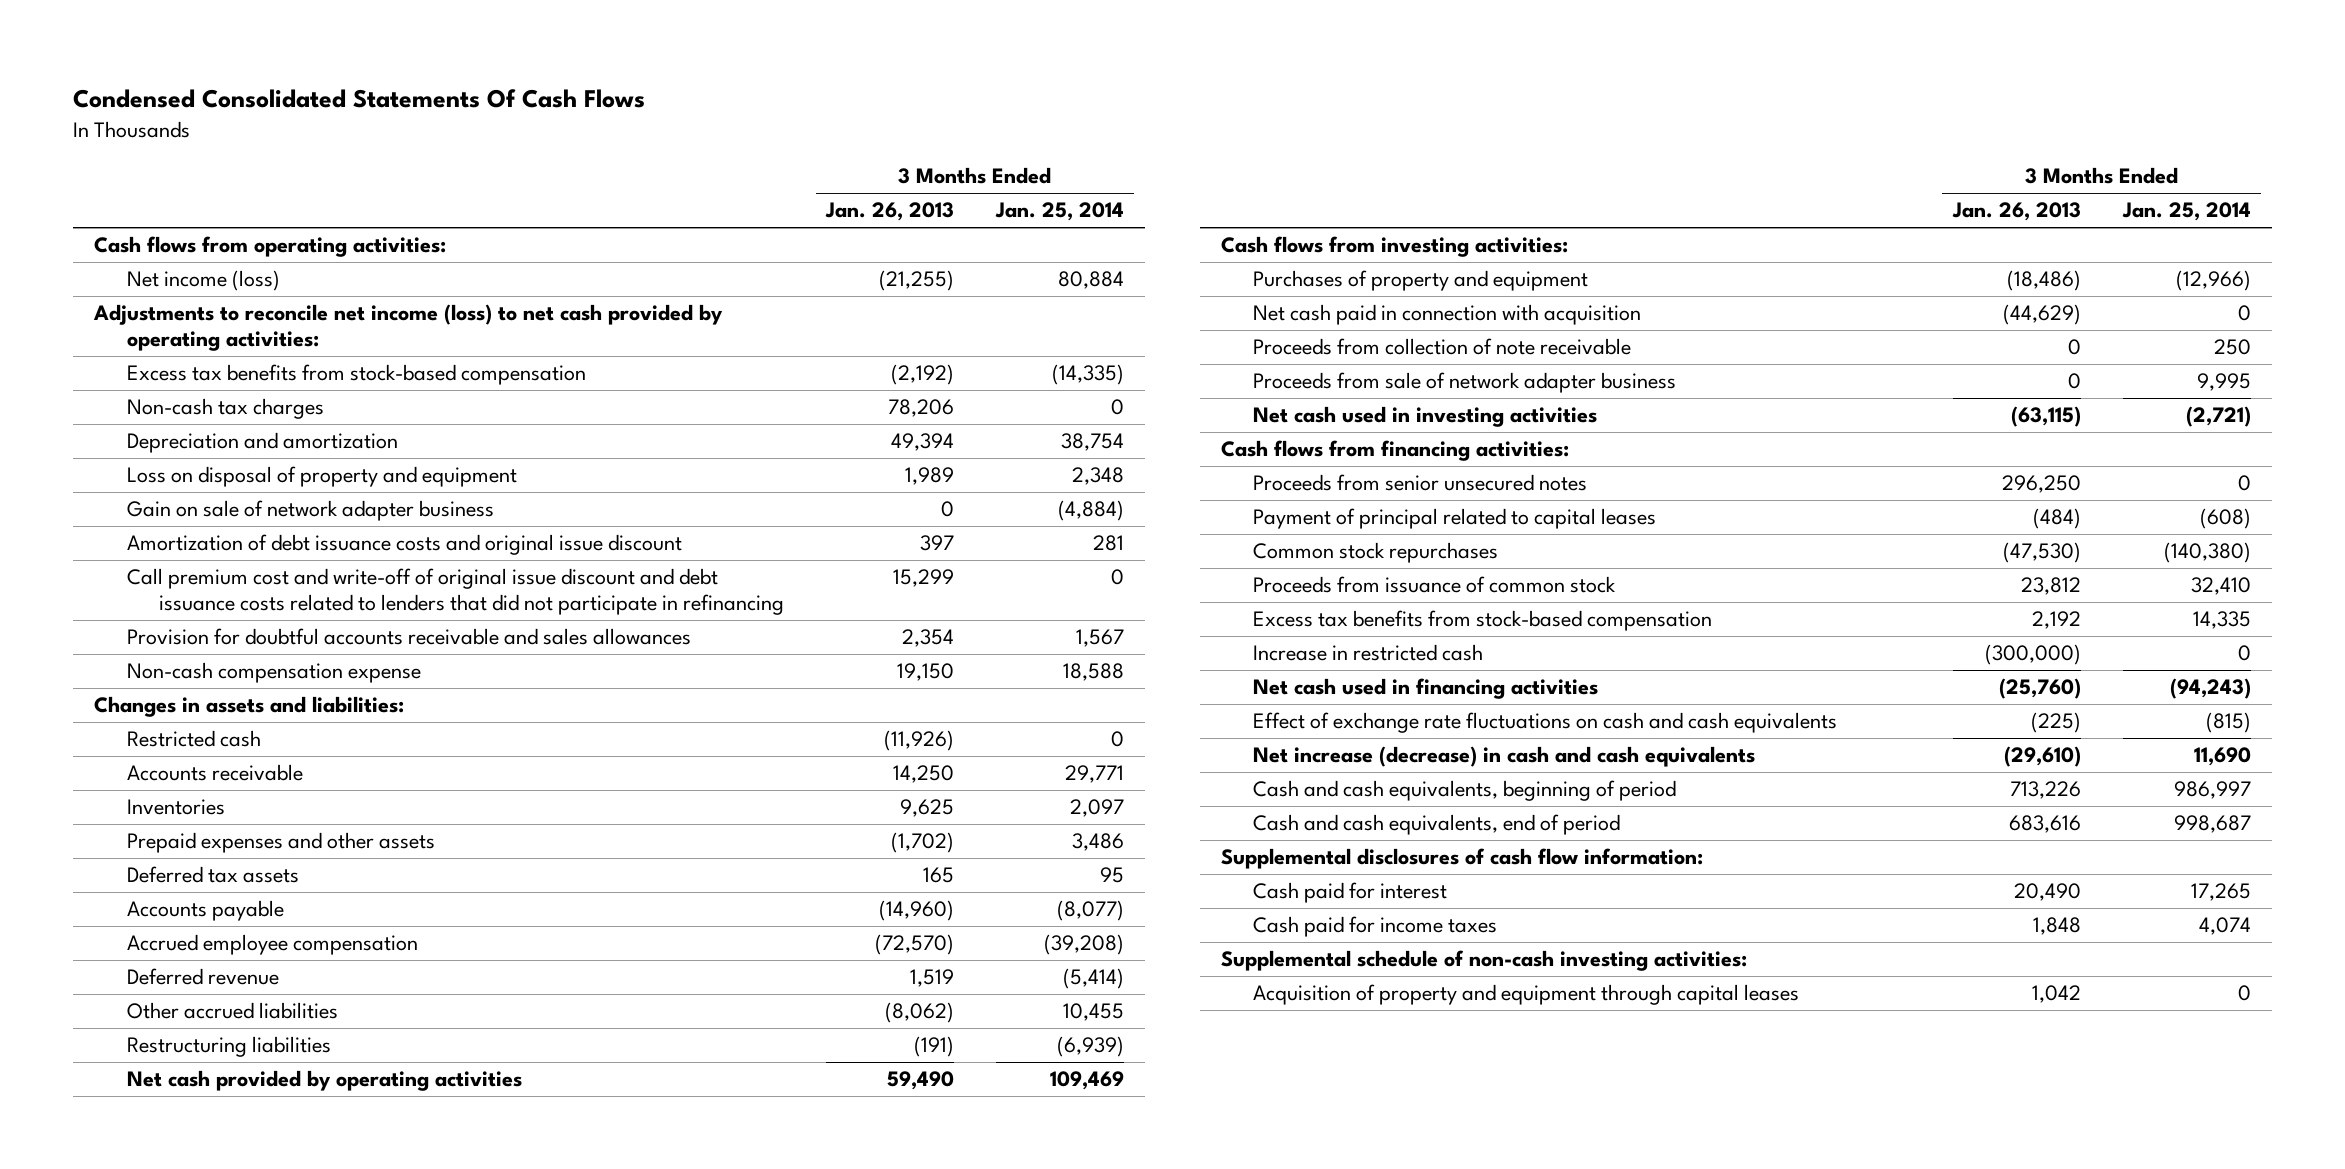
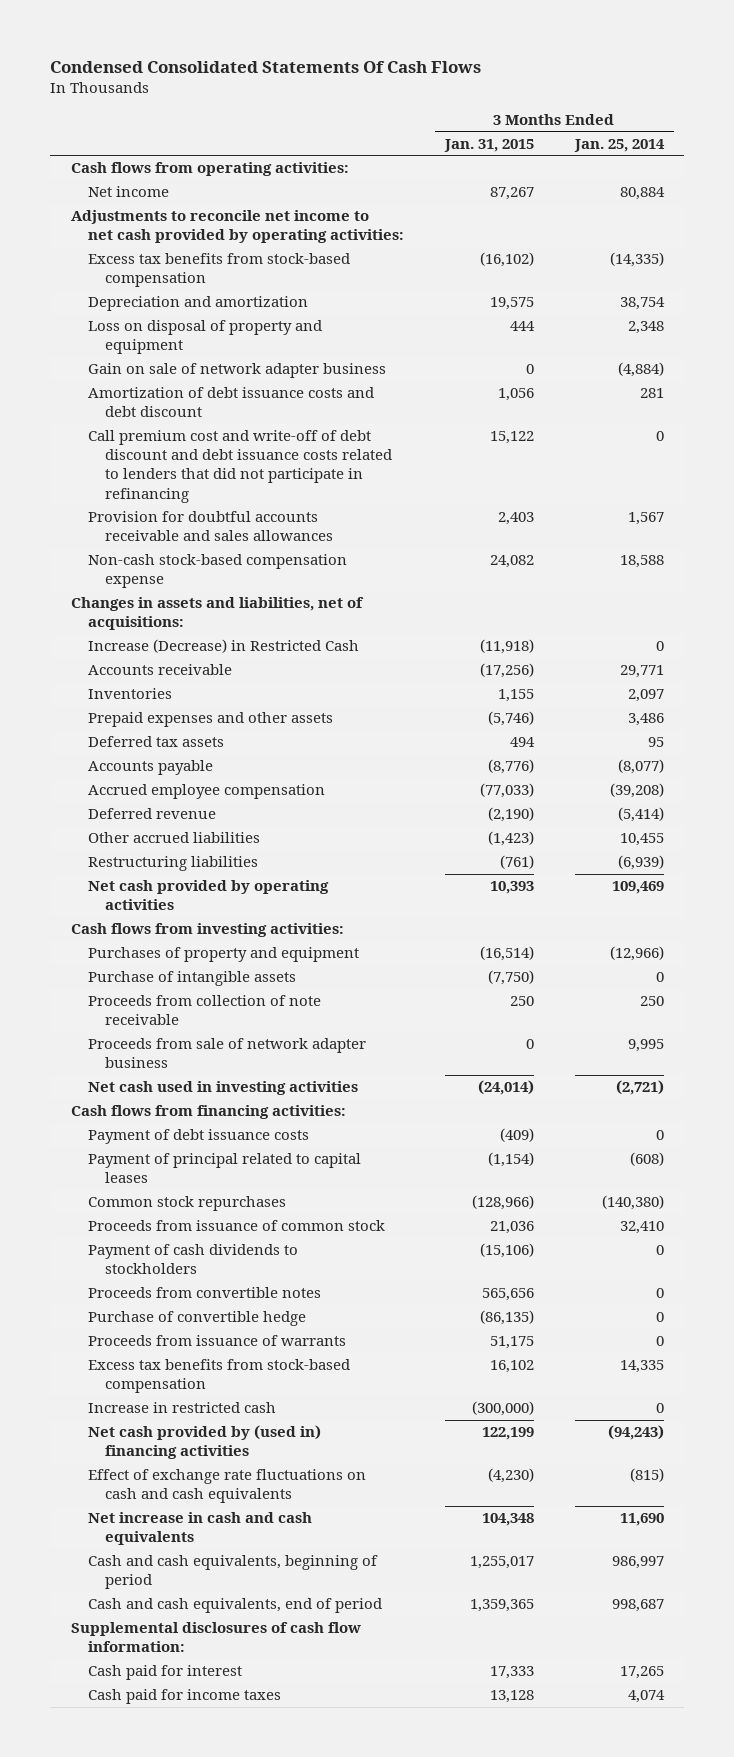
[824,202,954,222] Jan. 26, 2013 -> none
none -> [443,138,534,152] Jan. 31, 2015
[126,270,280,292] Net income (loss) -> [87,186,169,198] Net income
[93,304,724,351] Adjustments to reconcile net income (loss) to net cash provided by operating activities: -> [70,210,404,244] Adjustments to reconcile net income to net cash provided by operating activities:
[126,398,324,420] Non-cash tax charges -> none
[126,534,682,556] Amortization of debt issuance costs and original issue discount -> [87,387,374,418] Amortization of debt issuance costs and debt discount
[126,568,785,615] Call premium cost and write-off of original issue discount and debt issuance costs related to lenders that did not participate in refinancing -> [87,430,393,503] Call premium cost and write-off of debt discount and debt issuance costs related to lenders that did not participate in refinancing
[126,662,421,684] Non-cash compensation expense -> [87,554,347,589] Non-cash stock-based compensation expense
[94,696,405,718] Changes in assets and liabilities: -> [70,597,364,631] Changes in assets and liabilities, net of acquisitions:
[126,730,261,748] Restricted cash -> [87,639,359,654] Increase (Decrease) in Restricted Cash
[1253,304,1642,326] Net cash paid in connection with acquisition -> none
none -> [87,971,296,987] Purchase of intangible assets
[1253,474,1588,492] Proceeds from senior unsecured notes -> none
none -> [87,1129,309,1145] Payment of debt issuance costs
none -> [87,1244,298,1275] Payment of cash dividends to stockholders
none -> [87,1287,321,1299] Proceeds from convertible notes
none -> [87,1311,306,1327] Purchase of convertible hedge
none -> [87,1335,346,1347] Proceeds from issuance of warrants
[1253,678,1599,700] Net cash used in financing activities -> [87,1425,321,1460] Net cash provided by (used in) financing activities
[1253,746,1756,768] Net increase (decrease) in cash and cash equivalents -> [87,1512,312,1546] Net increase in cash and cash equivalents
[1220,950,1747,972] Supplemental schedule of non-cash investing activities: -> none
[1253,984,1800,1006] Acquisition of property and equipment through capital leases -> none

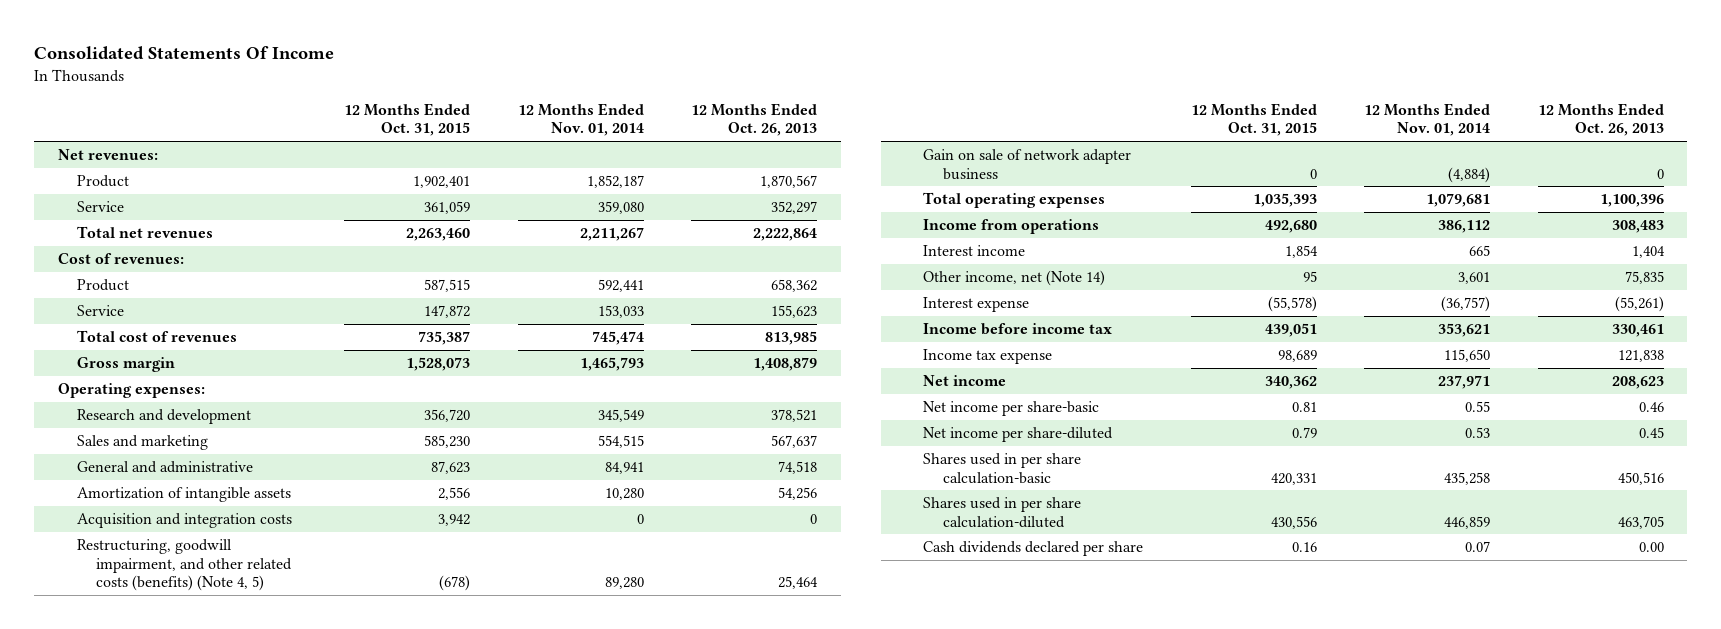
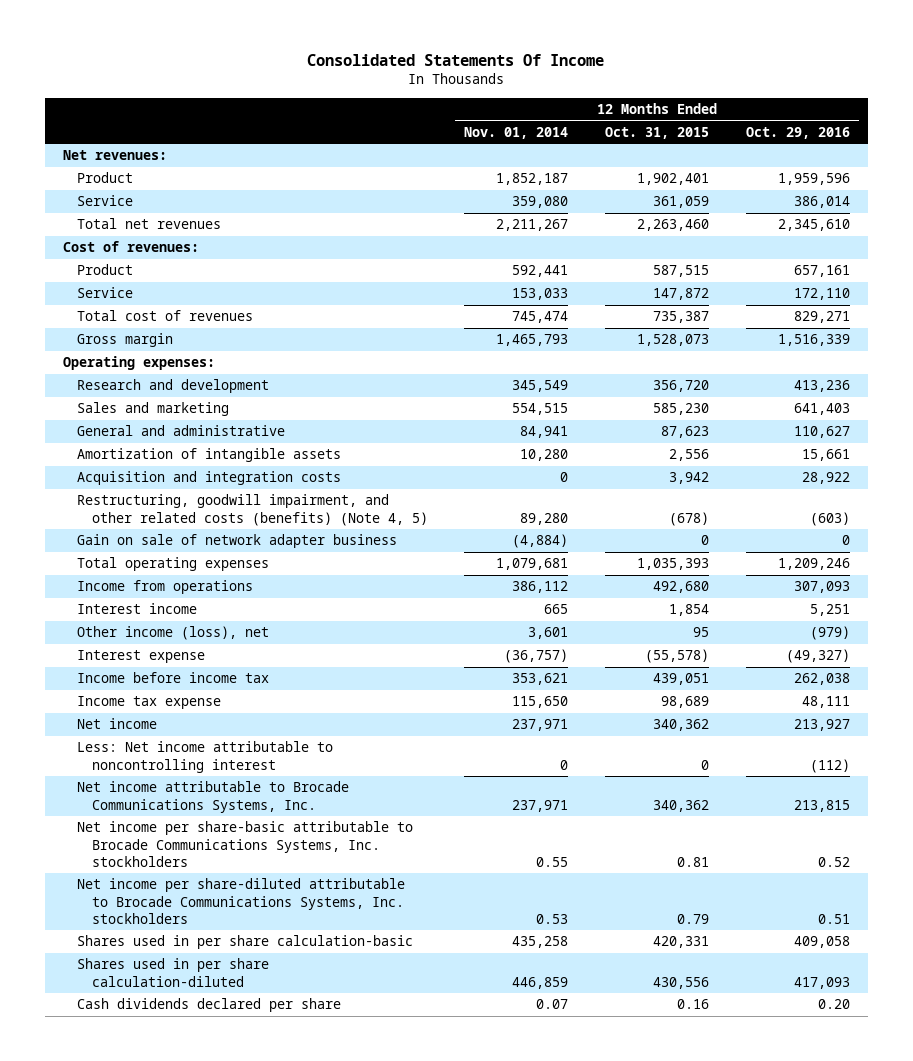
[690,102,817,137] 12 Months Ended Oct. 26, 2013 -> none
none -> [745,126,850,139] Oct. 29, 2016
[923,270,1106,287] Other income, net (Note 14) -> [77,626,270,641] Other income (loss), net
none -> [77,741,334,773] Less: Net income attributable to noncontrolling interest
none -> [77,781,350,813] Net income attributable to Brocade Communications Systems, Inc.
[923,401,1100,417] Net income per share-basic -> [77,821,414,867] Net income per share-basic attributable to Brocade Communications Systems, Inc. stockholders
[923,427,1114,443] Net income per share-diluted -> [77,878,406,924] Net income per share-diluted attributable to Brocade Communications Systems, Inc. stockholders

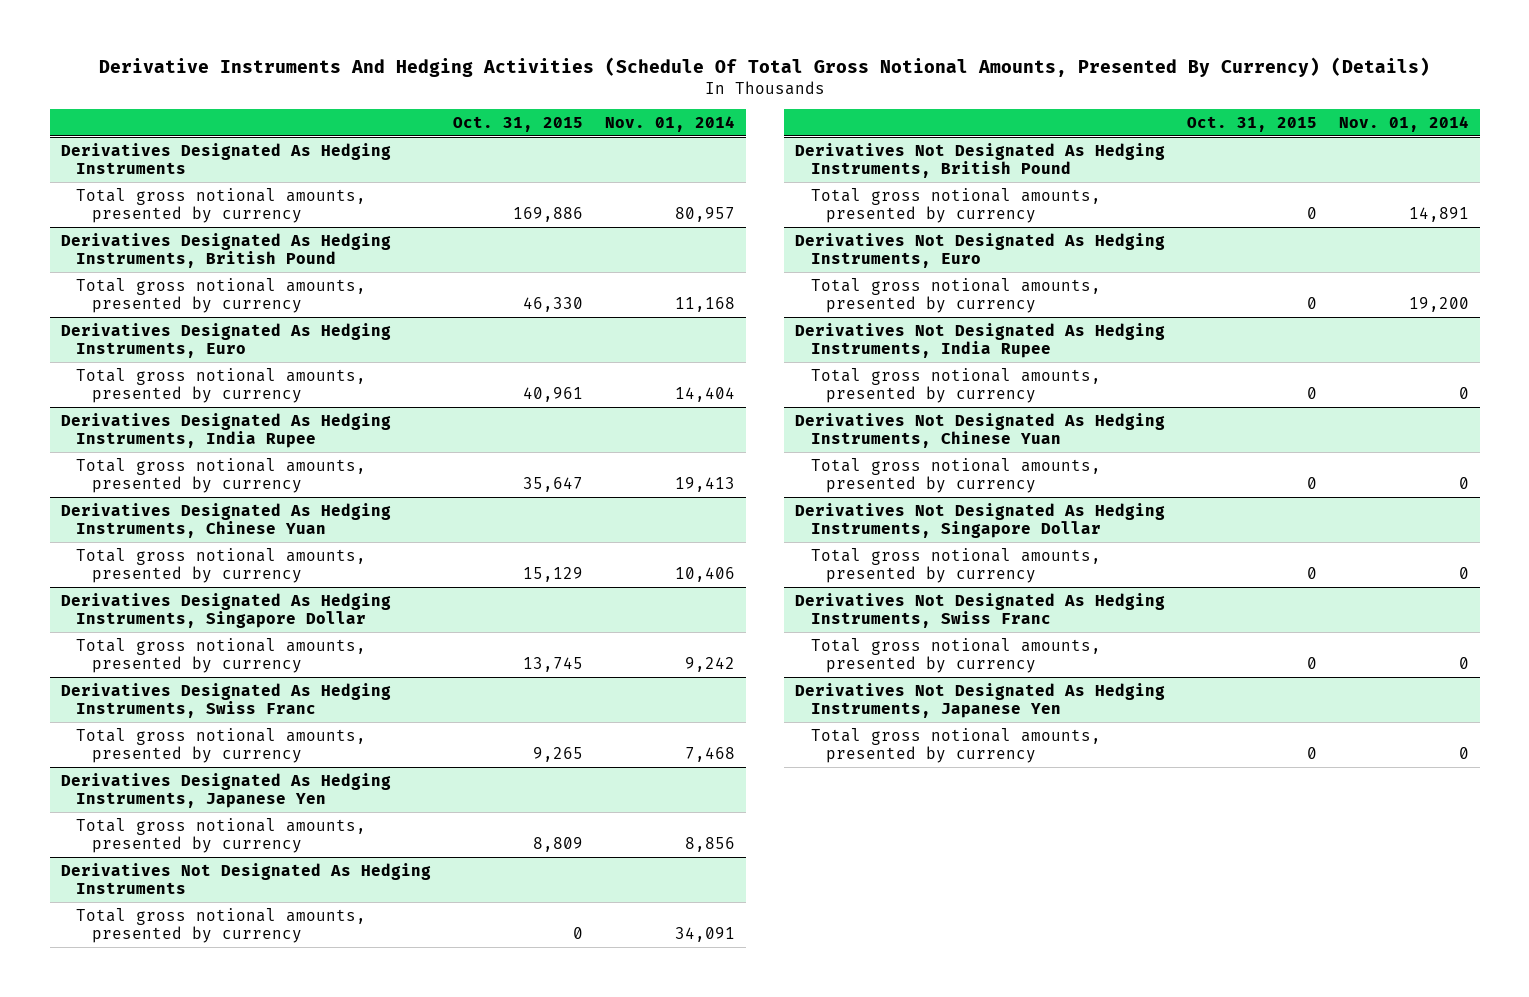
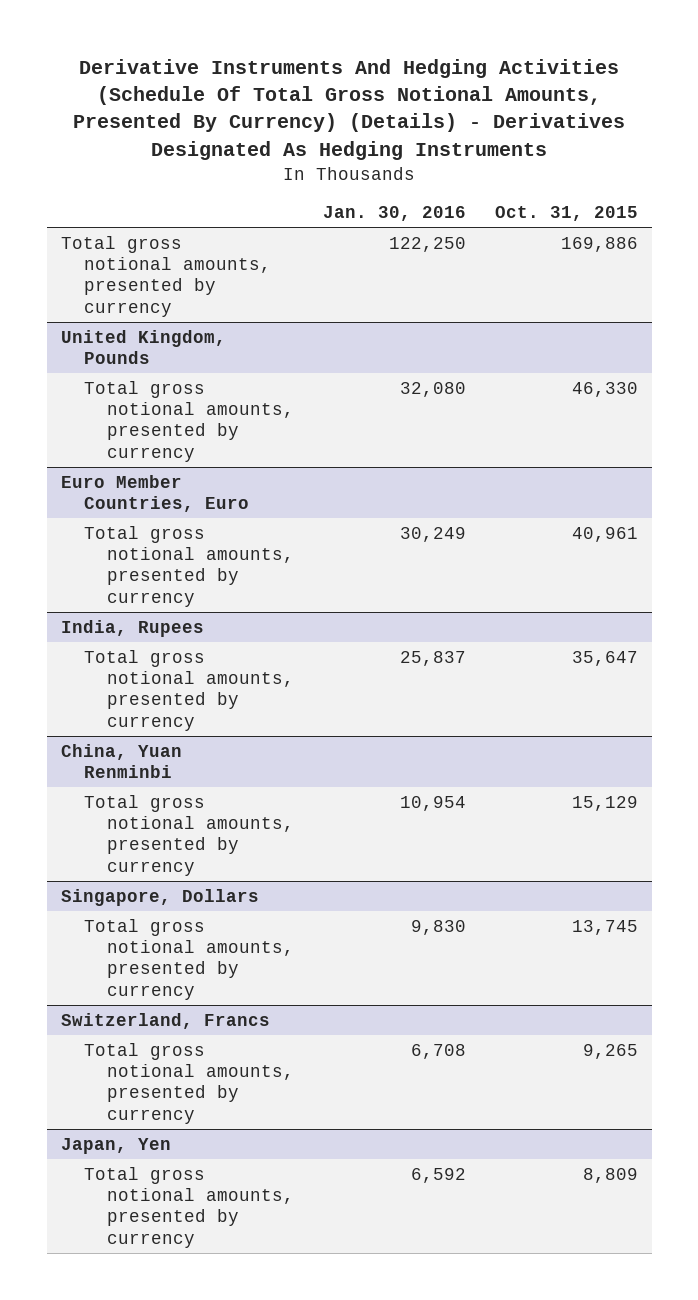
[98,57,1430,78] Derivative Instruments And Hedging Activities (Schedule Of Total Gross Notional Amounts, Presented By Currency) (Details) -> [73,58,626,160] Derivative Instruments And Hedging Activities (Schedule Of Total Gross Notional Amounts, Presented By Currency) (Details) - Derivatives Designated As Hedging Instruments
[604,115,735,132] Nov. 01, 2014 -> none
none -> [322,205,466,221] Jan. 30, 2016
[60,142,391,174] Derivatives Designated As Hedging Instruments -> none
[60,232,391,268] Derivatives Designated As Hedging Instruments, British Pound -> none
none -> [60,329,226,365] United Kingdom, Pounds
[60,322,391,358] Derivatives Designated As Hedging Instruments, Euro -> none
none -> [60,474,250,513] Euro Member Countries, Euro
[60,412,391,448] Derivatives Designated As Hedging Instruments, India Rupee -> none
none -> [60,619,204,637] India, Rupees
[60,502,391,538] Derivatives Designated As Hedging Instruments, Chinese Yuan -> none
none -> [60,743,182,779] China, Yuan Renminbi
[60,592,391,628] Derivatives Designated As Hedging Instruments, Singapore Dollar -> none
none -> [60,888,259,906] Singapore, Dollars
[60,682,391,718] Derivatives Designated As Hedging Instruments, Swiss Franc -> none
none -> [60,1012,270,1029] Switzerland, Francs
[60,772,391,808] Derivatives Designated As Hedging Instruments, Japanese Yen -> none
none -> [60,1137,171,1154] Japan, Yen
[60,862,431,894] Derivatives Not Designated As Hedging Instruments -> none
[76,907,367,943] Total gross notional amounts, presented by currency -> none
[794,142,1165,178] Derivatives Not Designated As Hedging Instruments, British Pound -> none
[810,187,1101,223] Total gross notional amounts, presented by currency -> none
[794,232,1165,268] Derivatives Not Designated As Hedging Instruments, Euro -> none
[810,277,1101,313] Total gross notional amounts, presented by currency -> none
[794,322,1165,358] Derivatives Not Designated As Hedging Instruments, India Rupee -> none
[810,367,1101,403] Total gross notional amounts, presented by currency -> none
[794,412,1165,448] Derivatives Not Designated As Hedging Instruments, Chinese Yuan -> none
[810,457,1101,493] Total gross notional amounts, presented by currency -> none
[794,502,1165,538] Derivatives Not Designated As Hedging Instruments, Singapore Dollar -> none
[810,547,1101,583] Total gross notional amounts, presented by currency -> none
[794,592,1165,628] Derivatives Not Designated As Hedging Instruments, Swiss Franc -> none
[810,637,1101,673] Total gross notional amounts, presented by currency -> none
[794,682,1165,718] Derivatives Not Designated As Hedging Instruments, Japanese Yen -> none
[810,727,1101,763] Total gross notional amounts, presented by currency -> none

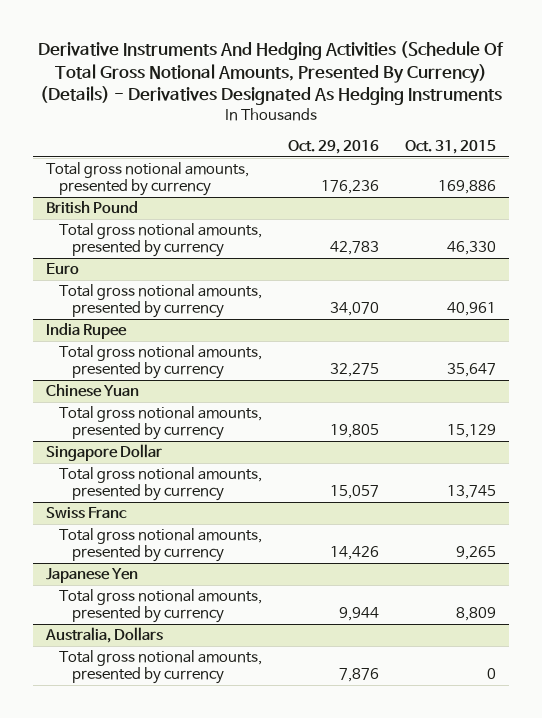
[322,205,466,221] Jan. 30, 2016 -> none
none -> [287,139,379,154] Oct. 29, 2016
[60,329,226,365] United Kingdom, Pounds -> [45,201,138,215] British Pound
[60,474,250,513] Euro Member Countries, Euro -> [45,263,79,276] Euro
[60,619,204,637] India, Rupees -> [45,323,127,340] India Rupee
[60,743,182,779] China, Yuan Renminbi -> [45,384,139,398] Chinese Yuan
[60,888,259,906] Singapore, Dollars -> [45,444,162,462] Singapore Dollar
[60,1012,270,1029] Switzerland, Francs -> [45,507,127,520] Swiss Franc
[60,1137,171,1154] Japan, Yen -> [45,568,138,584] Japanese Yen
none -> [44,627,163,644] Australia, Dollars
none -> [58,650,262,685] Total gross notional amounts, presented by currency

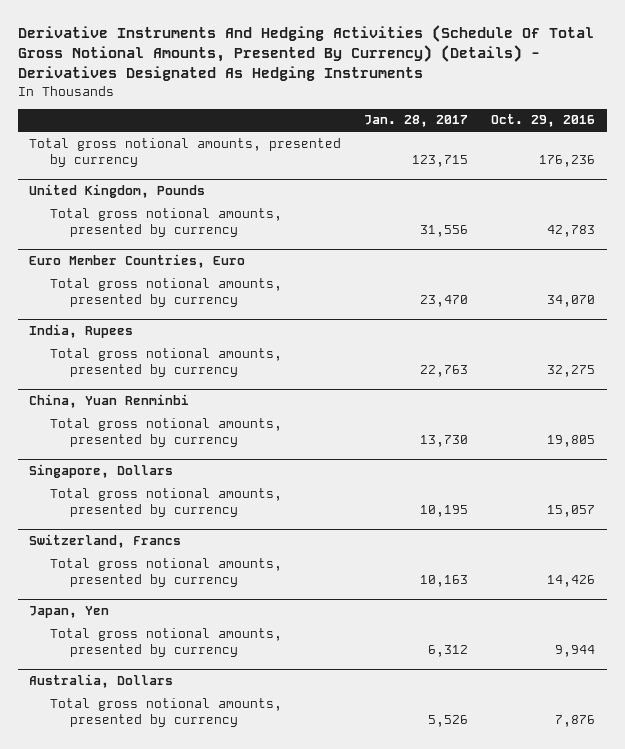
[404,139,496,154] Oct. 31, 2015 -> none
none -> [364,115,469,128] Jan. 28, 2017
[45,201,138,215] British Pound -> [29,184,206,199] United Kingdom, Pounds
[45,263,79,276] Euro -> [29,254,246,269] Euro Member Countries, Euro
[45,323,127,340] India Rupee -> [29,324,134,339] India, Rupees
[45,384,139,398] Chinese Yuan -> [29,394,190,409] China, Yuan Renminbi
[45,444,162,462] Singapore Dollar -> [29,464,174,479] Singapore, Dollars
[45,507,127,520] Swiss Franc -> [29,534,182,549] Switzerland, Francs
[45,568,138,584] Japanese Yen -> [29,606,110,619] Japan, Yen

